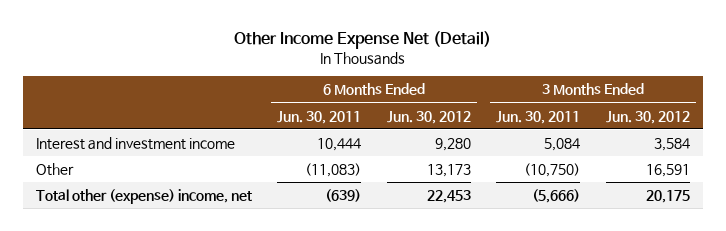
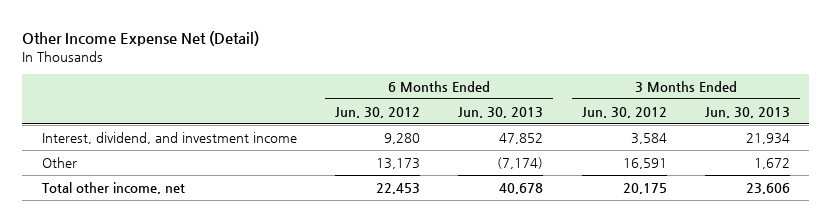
[277,110,362,124] Jun. 30, 2011 -> none
[496,110,581,124] Jun. 30, 2011 -> none
none -> [458,106,544,118] Jun. 30, 2013
none -> [705,106,791,118] Jun. 30, 2013
[35,137,235,151] Interest and investment income -> [41,132,297,145] Interest, dividend, and investment income
[35,189,252,205] Total other (expense) income, net -> [41,182,185,195] Total other income, net

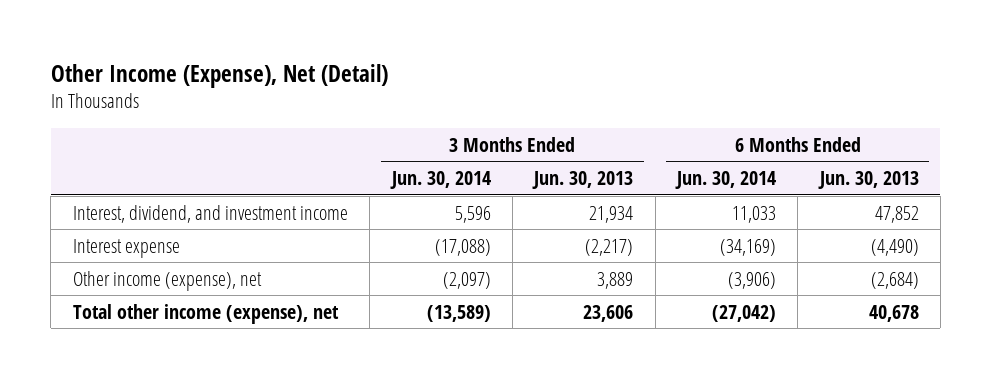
[22,30,260,46] Other Income Expense Net (Detail) -> [50,63,388,88] Other Income (Expense), Net (Detail)
[334,106,420,118] Jun. 30, 2012 -> none
[581,106,667,118] Jun. 30, 2012 -> none
none -> [389,171,491,190] Jun. 30, 2014
none -> [674,171,776,190] Jun. 30, 2014
none -> [72,238,180,258] Interest expense
[41,157,77,169] Other -> [72,270,262,291] Other income (expense), net
[497,157,544,170] (7,174) -> [870,271,919,289] (2,684)
[754,158,791,170] 1,672 -> [597,271,634,289] 3,889
[41,182,185,195] Total other income, net -> [72,303,339,324] Total other income (expense), net

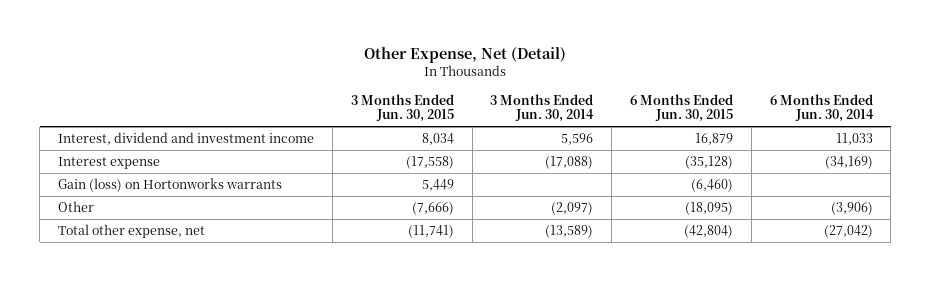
[50,63,388,88] Other Income (Expense), Net (Detail) -> [364,47,567,64] Other Expense, Net (Detail)
[532,171,634,190] Jun. 30, 2013 -> none
[817,171,919,190] Jun. 30, 2013 -> none
none -> [350,93,454,123] 3 Months Ended Jun. 30, 2015
none -> [630,93,734,123] 6 Months Ended Jun. 30, 2015
[72,204,348,223] Interest, dividend, and investment income -> [58,131,315,145] Interest, dividend and investment income
none -> [58,177,283,192] Gain (loss) on Hortonworks warrants
[72,270,262,291] Other income (expense), net -> [58,200,95,212] Other
[72,303,339,324] Total other income (expense), net -> [58,223,206,238] Total other expense, net

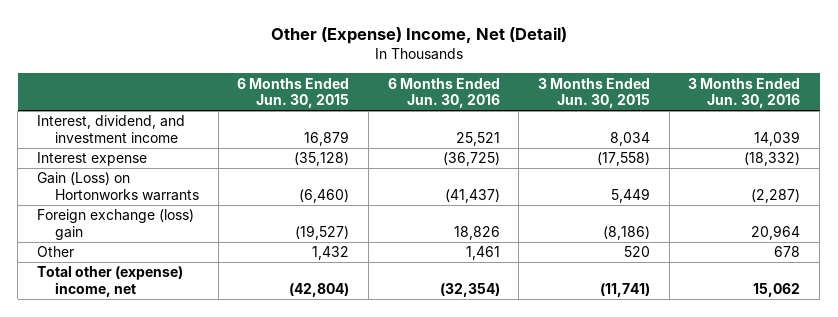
[364,47,567,64] Other Expense, Net (Detail) -> [270,26,567,44] Other (Expense) Income, Net (Detail)
[490,93,595,123] 3 Months Ended Jun. 30, 2014 -> none
[769,93,874,123] 6 Months Ended Jun. 30, 2014 -> none
none -> [387,77,500,109] 6 Months Ended Jun. 30, 2016
none -> [688,77,801,109] 3 Months Ended Jun. 30, 2016
[58,131,315,145] Interest, dividend and investment income -> [37,115,186,143] Interest, dividend, and investment income
[58,177,283,192] Gain (loss) on Hortonworks warrants -> [37,172,199,201] Gain (Loss) on Hortonworks warrants
none -> [37,209,195,240] Foreign exchange (loss) gain
[411,201,454,215] (7,666) -> [624,246,651,258] 520
[685,201,734,215] (18,095) -> [312,246,350,261] 1,432
[58,223,206,238] Total other expense, net -> [37,266,184,297] Total other (expense) income, net

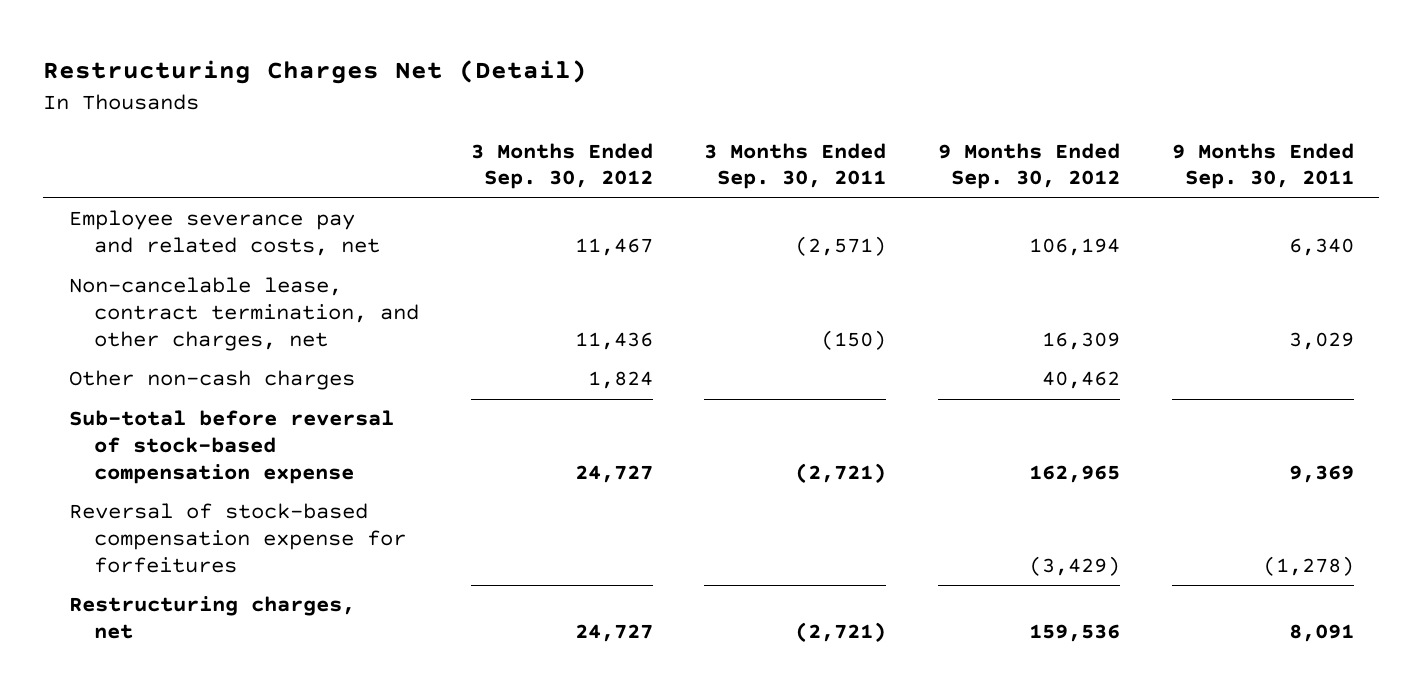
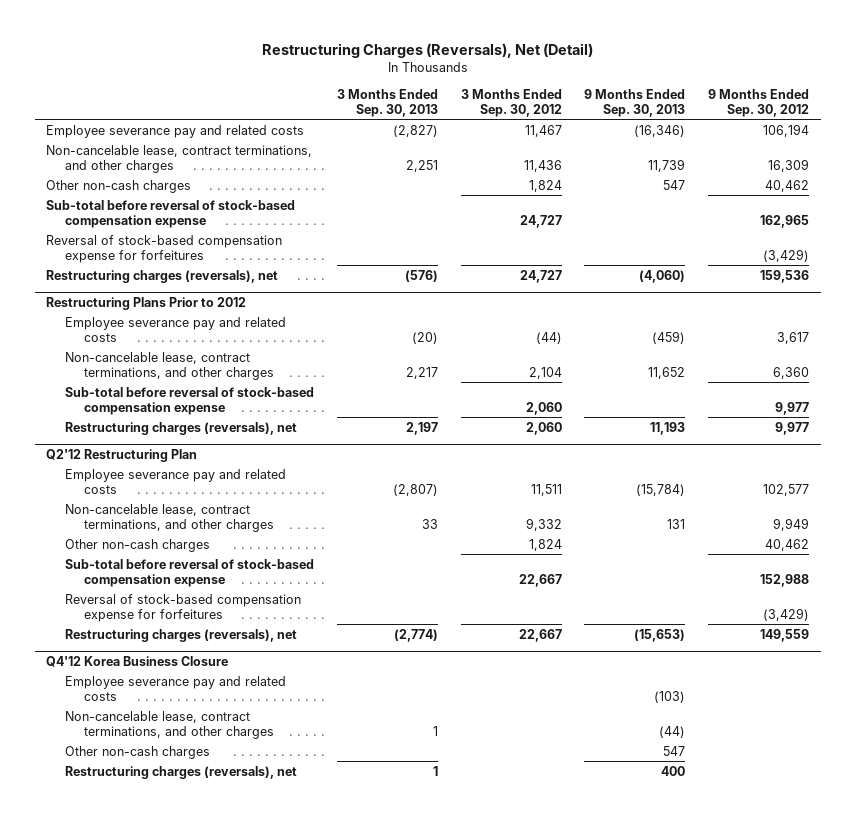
[43,60,588,85] Restructuring Charges Net (Detail) -> [261,42,593,58] Restructuring Charges (Reversals), Net (Detail)
[704,142,887,190] 3 Months Ended Sep. 30, 2011 -> none
[1171,142,1354,190] 9 Months Ended Sep. 30, 2011 -> none
none -> [336,89,438,118] 3 Months Ended Sep. 30, 2013
none -> [584,89,686,118] 9 Months Ended Sep. 30, 2013
[69,210,381,257] Employee severance pay and related costs, net -> [46,124,305,138] Employee severance pay and related costs
[69,277,420,352] Non-cancelable lease, contract termination, and other charges, net -> [46,144,313,173] Non-cancelable lease, contract terminations, and other charges
[69,596,356,640] Restructuring charges, net -> [46,269,279,283] Restructuring charges (reversals), net
none -> [46,297,247,311] Restructuring Plans Prior to 2012
none -> [64,316,286,342] Employee severance pay and related costs
none -> [64,351,274,380] Non-cancelable lease, contract terminations, and other charges
none -> [64,386,314,415] Sub-total before reversal of stock-based compensation expense
none -> [64,421,297,435] Restructuring charges (reversals), net
none -> [46,449,198,463] Q2'12 Restructuring Plan
none -> [64,468,286,494] Employee severance pay and related costs
none -> [64,503,274,532] Non-cancelable lease, contract terminations, and other charges
none -> [64,538,210,552] Other non-cash charges
none -> [64,558,314,587] Sub-total before reversal of stock-based compensation expense
none -> [64,593,301,622] Reversal of stock-based compensation expense for forfeitures
none -> [64,628,297,642] Restructuring charges (reversals), net
none -> [46,656,229,668] Q4'12 Korea Business Closure
none -> [64,675,286,701] Employee severance pay and related costs
none -> [64,710,274,739] Non-cancelable lease, contract terminations, and other charges
none -> [64,745,210,759] Other non-cash charges
none -> [64,765,297,779] Restructuring charges (reversals), net

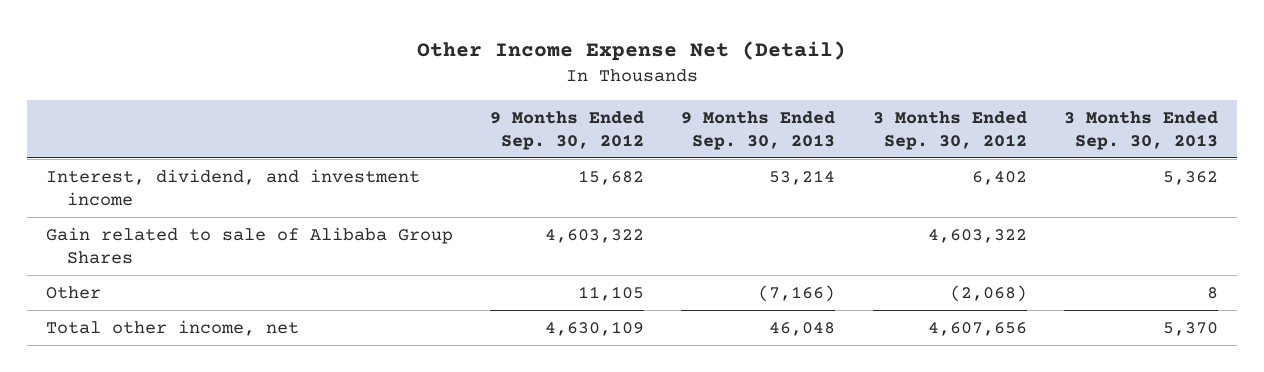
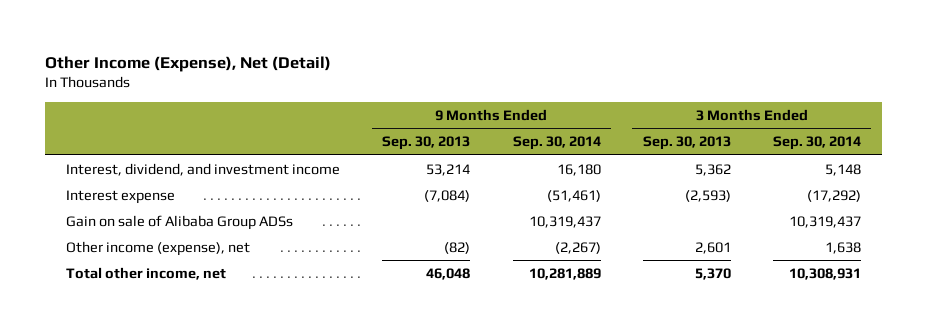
[416,40,846,61] Other Income Expense Net (Detail) -> [45,55,332,72] Other Income (Expense), Net (Detail)
[489,110,644,150] 9 Months Ended Sep. 30, 2012 -> none
[872,110,1027,150] 3 Months Ended Sep. 30, 2012 -> none
none -> [512,136,601,151] Sep. 30, 2014
none -> [772,136,861,151] Sep. 30, 2014
none -> [66,189,176,204] Interest expense
[45,226,453,264] Gain related to sale of Alibaba Group Shares -> [66,214,294,230] Gain on sale of Alibaba Group ADSs
[45,285,101,299] Other -> [66,240,251,256] Other income (expense), net
[758,284,836,302] (7,166) -> [444,241,471,254] (82)
[1207,286,1219,299] 8 -> [694,241,731,254] 2,601

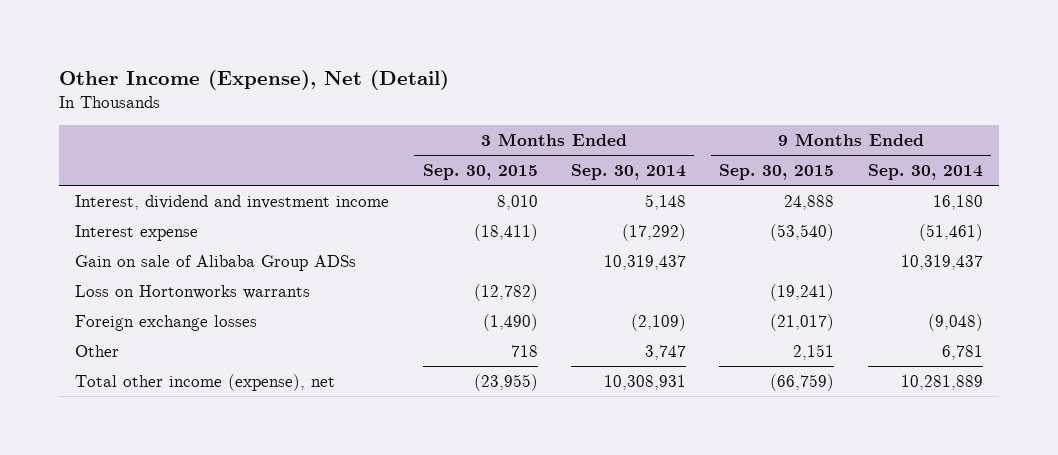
[382,136,471,151] Sep. 30, 2013 -> none
[642,136,731,151] Sep. 30, 2013 -> none
none -> [422,164,538,181] Sep. 30, 2015
none -> [719,164,835,181] Sep. 30, 2015
[66,162,341,176] Interest, dividend, and investment income -> [75,194,390,210] Interest, dividend and investment income
none -> [75,284,311,299] Loss on Hortonworks warrants
none -> [75,314,258,331] Foreign exchange losses
[66,240,251,256] Other income (expense), net -> [75,344,120,357] Other
[554,241,601,254] (2,267) -> [941,344,983,360] 6,781
[824,241,861,254] 1,638 -> [644,344,686,360] 3,747
[66,266,227,280] Total other income, net -> [75,373,336,391] Total other income (expense), net

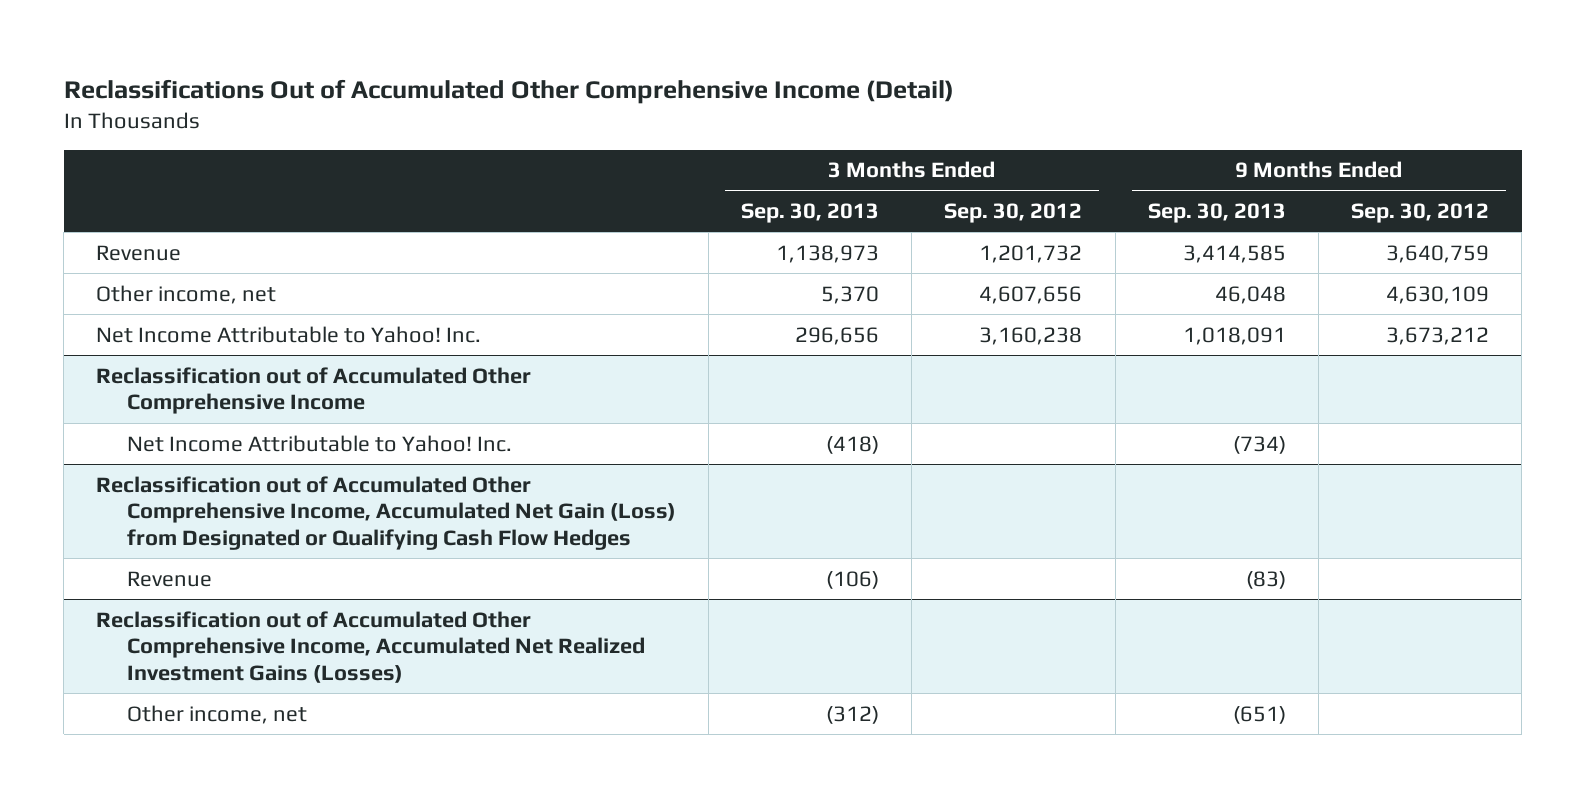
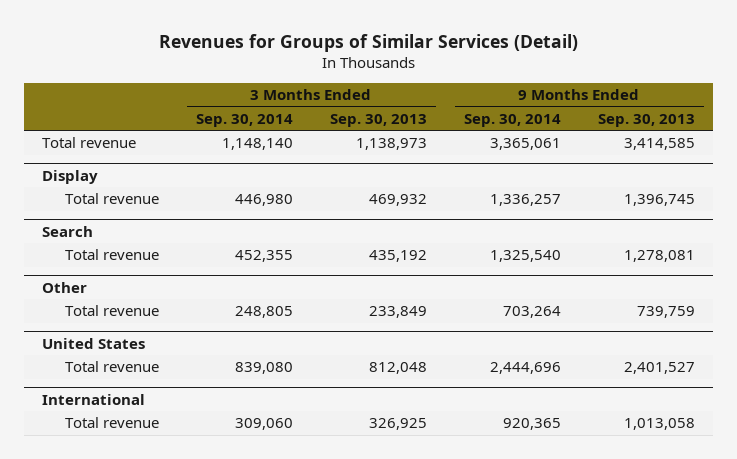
[63,78,954,104] Reclassifications Out of Accumulated Other Comprehensive Income (Detail) -> [158,33,578,52] Revenues for Groups of Similar Services (Detail)
[944,203,1083,224] Sep. 30, 2012 -> none
[1351,203,1490,224] Sep. 30, 2012 -> none
none -> [195,113,293,127] Sep. 30, 2014
none -> [463,113,561,127] Sep. 30, 2014
[96,284,277,304] Other income, net -> none
[96,325,482,343] Net Income Attributable to Yahoo! Inc. -> none
[96,366,532,415] Reclassification out of Accumulated Other Comprehensive Income -> none
[126,434,512,452] Net Income Attributable to Yahoo! Inc. -> none
[96,475,676,550] Reclassification out of Accumulated Other Comprehensive Income, Accumulated Net Gain (Loss) from Designated or Qualifying Cash Flow Hedges -> none
[96,610,645,683] Reclassification out of Accumulated Other Comprehensive Income, Accumulated Net Realized Investment Gains (Losses) -> none
[126,704,307,724] Other income, net -> none
[96,244,182,261] Revenue -> [42,137,137,149] Total revenue
none -> [42,170,99,185] Display
[126,570,212,587] Revenue -> [65,193,160,205] Total revenue
[826,570,880,589] (106) -> [368,194,427,207] 469,932
[1245,570,1286,589] (83) -> [623,194,695,207] 1,396,745
none -> [42,226,94,238] Search
none -> [65,249,160,261] Total revenue
none -> [42,282,88,294] Other
none -> [65,305,160,317] Total revenue
none -> [42,338,146,350] United States
none -> [65,361,160,373] Total revenue
none -> [42,394,146,406] International
none -> [65,417,160,429] Total revenue

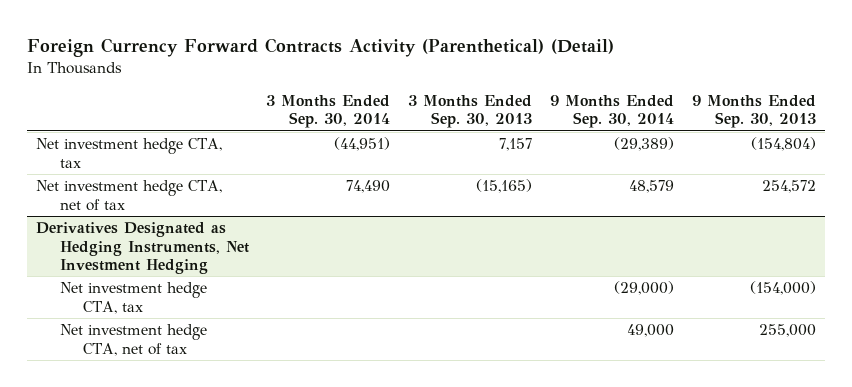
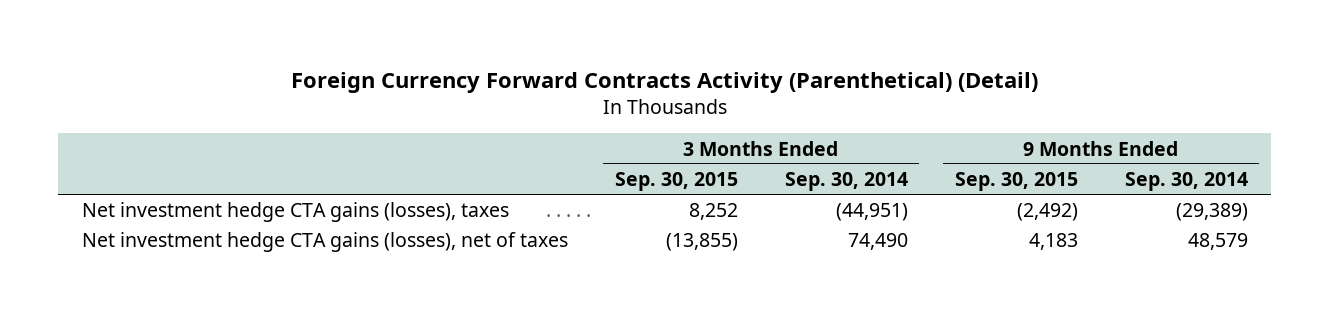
[408,94,533,129] 3 Months Ended Sep. 30, 2013 -> none
[691,94,816,129] 9 Months Ended Sep. 30, 2013 -> none
none -> [614,172,738,192] Sep. 30, 2015
none -> [954,172,1078,192] Sep. 30, 2015
[36,222,249,274] Derivatives Designated as Hedging Instruments, Net Investment Hedging -> none
[59,282,207,314] Net investment hedge CTA, tax -> none
[59,324,207,356] Net investment hedge CTA, net of tax -> none
[36,138,223,168] Net investment hedge CTA, tax -> [81,202,509,223] Net investment hedge CTA gains (losses), taxes
[36,180,223,211] Net investment hedge CTA, net of tax -> [81,232,568,253] Net investment hedge CTA gains (losses), net of taxes

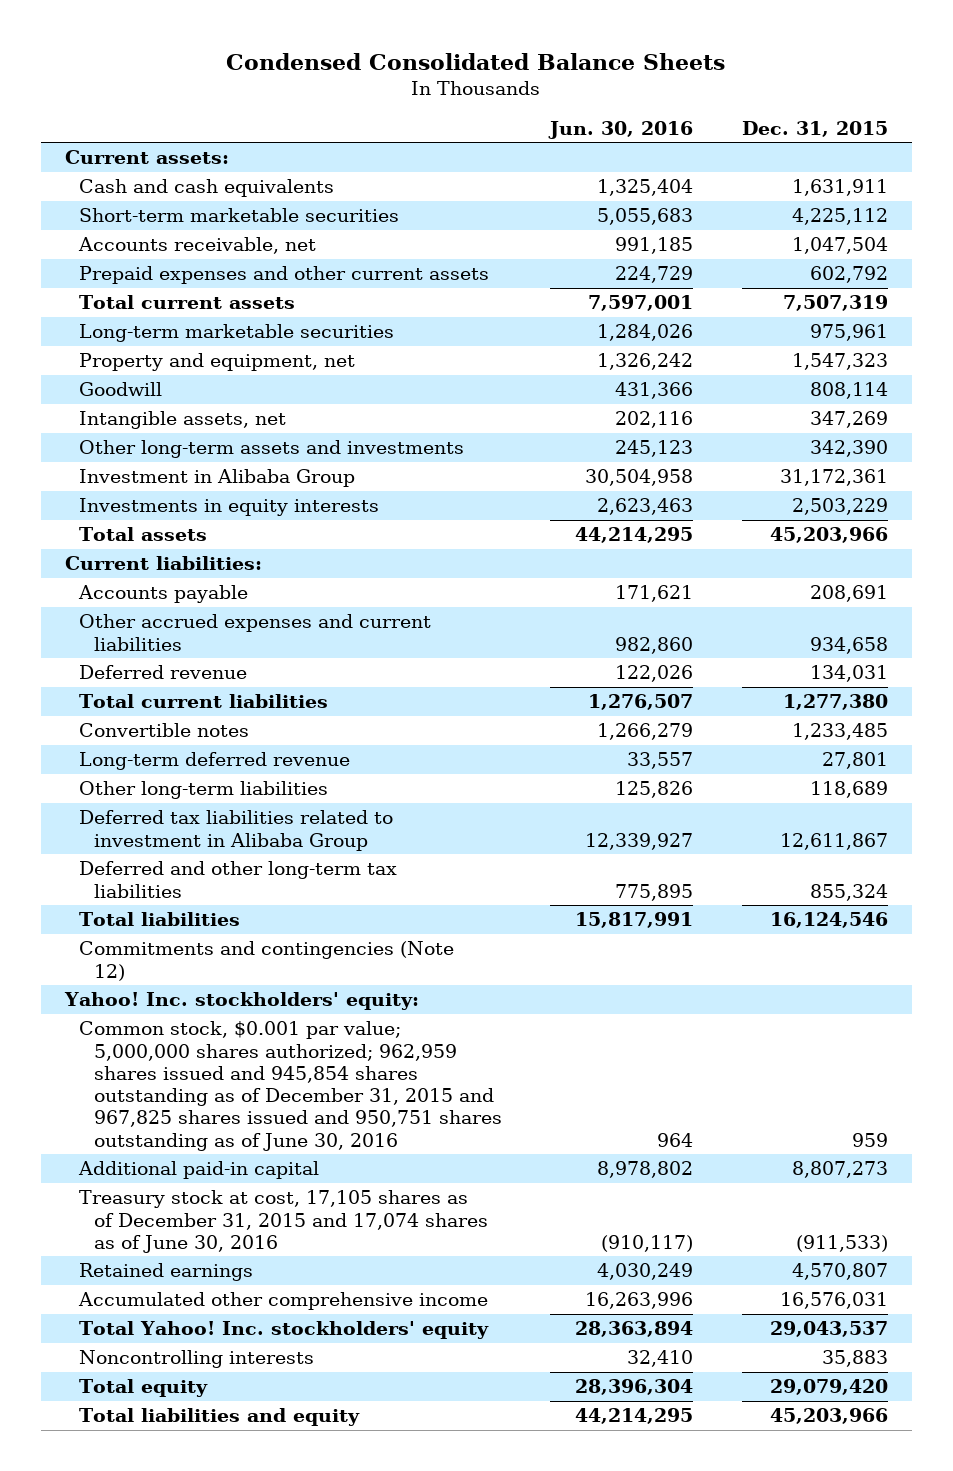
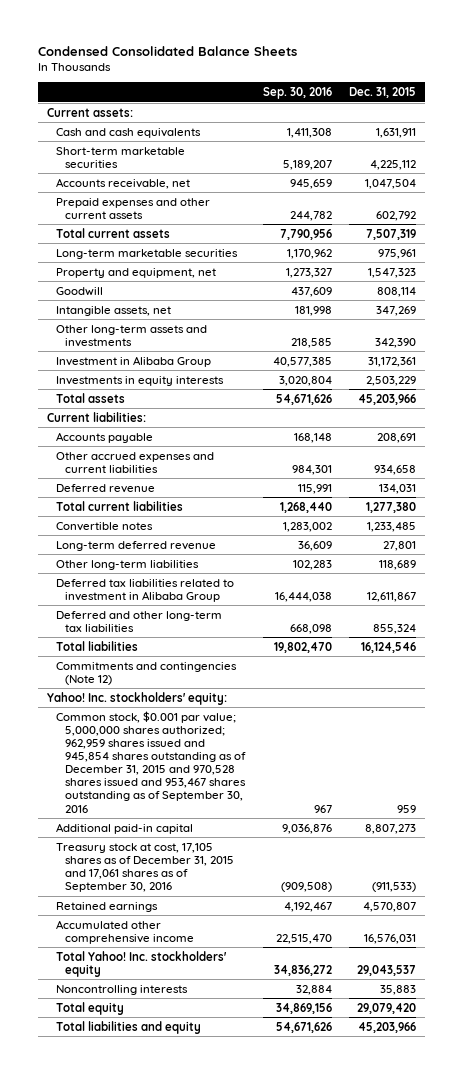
[548,120,694,139] Jun. 30, 2016 -> none
none -> [262,87,332,100] Sep. 30, 2016
[79,1021,502,1151] Common stock, $0.001 par value; 5,000,000 shares authorized; 962,959 shares issued and 945,854 shares outstanding as of December 31, 2015 and 967,825 shares issued and 950,751 shares outstanding as of June 30, 2016 -> [55,710,246,813] Common stock, $0.001 par value; 5,000,000 shares authorized; 962,959 shares issued and 945,854 shares outstanding as of December 31, 2015 and 970,528 shares issued and 953,467 shares outstanding as of September 30, 2016
[79,1190,488,1253] Treasury stock at cost, 17,105 shares as of December 31, 2015 and 17,074 shares as of June 30, 2016 -> [55,842,234,893] Treasury stock at cost, 17,105 shares as of December 31, 2015 and 17,061 shares as of September 30, 2016

